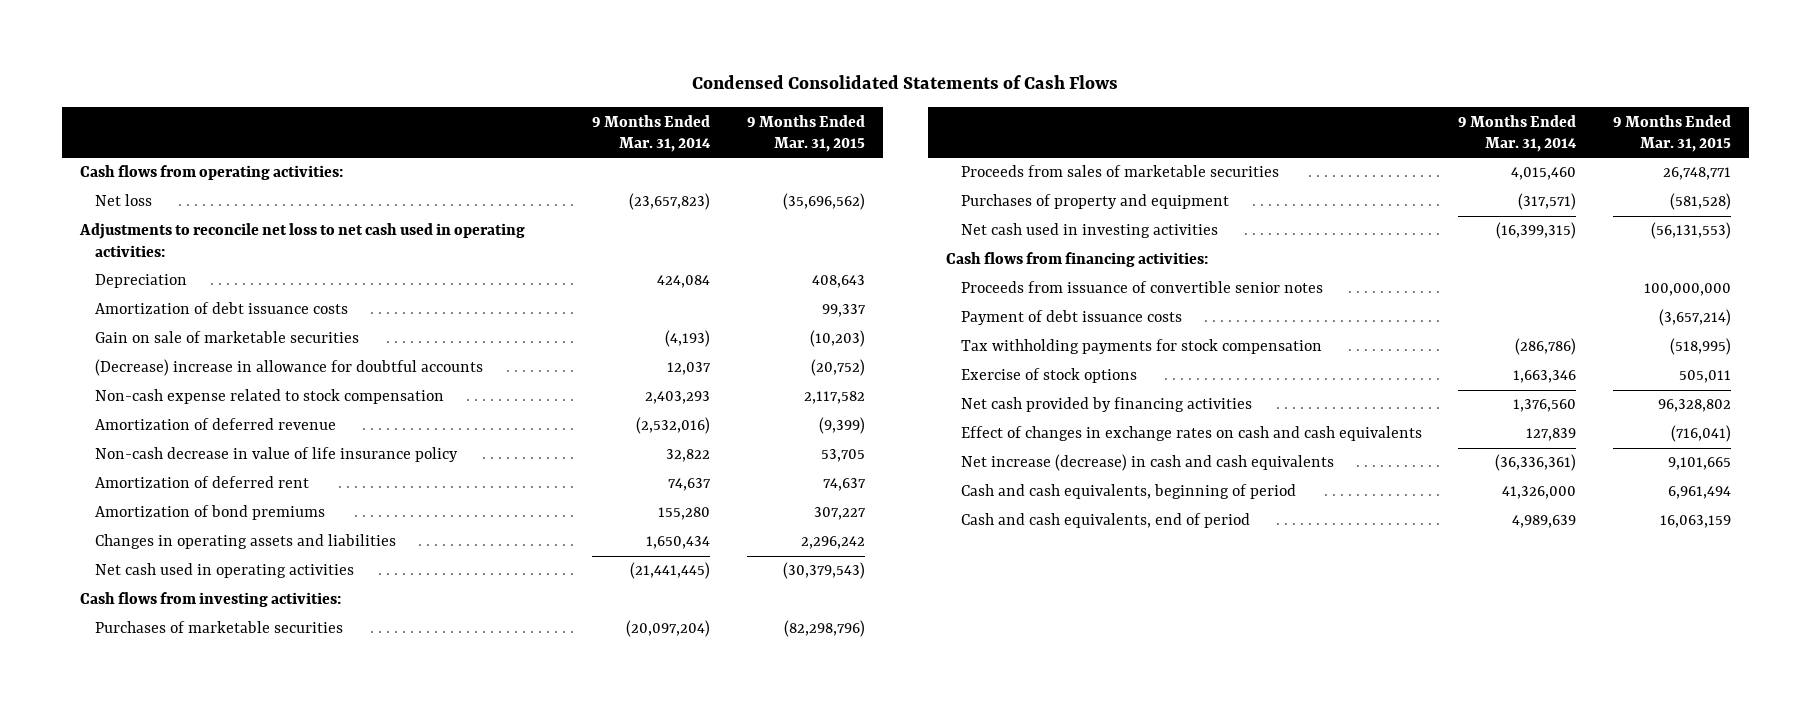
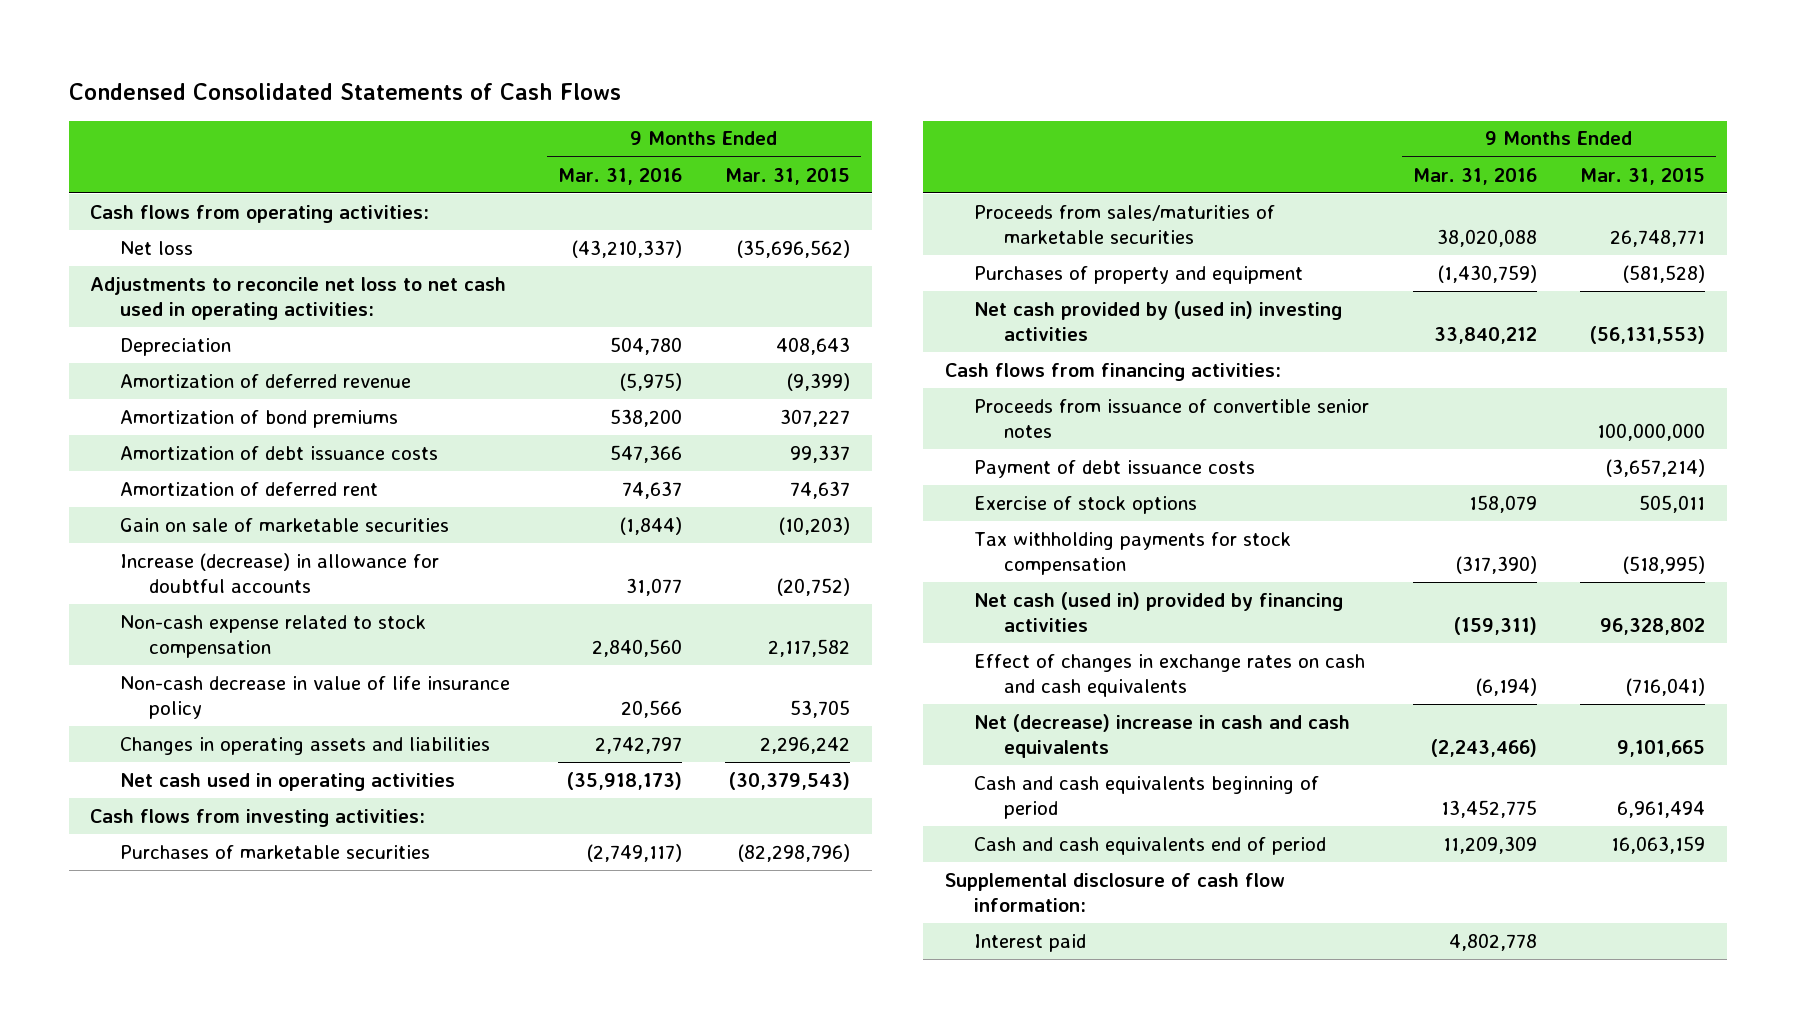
[592,114,712,153] 9 Months Ended Mar. 31, 2014 -> none
none -> [558,167,683,185] Mar. 31, 2016
[95,418,337,431] Amortization of deferred revenue -> [119,373,411,388] Amortization of deferred revenue
[95,505,326,521] Amortization of bond premiums -> [119,409,398,428] Amortization of bond premiums
[95,476,310,489] Amortization of deferred rent -> [119,481,378,496] Amortization of deferred rent
[95,359,484,377] (Decrease) increase in allowance for doubtful accounts -> [119,552,439,593] Increase (decrease) in allowance for doubtful accounts
[961,165,1280,178] Proceeds from sales of marketable securities -> [974,204,1276,244] Proceeds from sales/maturities of marketable securities
[961,223,1219,239] Net cash used in investing activities -> [974,300,1343,341] Net cash provided by (used in) investing activities
[961,339,1323,355] Tax withholding payments for stock compensation -> [974,531,1292,575] Tax withholding payments for stock compensation
[961,397,1253,413] Net cash provided by financing activities -> [974,591,1344,632] Net cash (used in) provided by financing activities
[961,454,1335,472] Net increase (decrease) in cash and cash equivalents -> [974,713,1351,758] Net (decrease) increase in cash and cash equivalents
[961,484,1297,500] Cash and cash equivalents, beginning of period -> [974,775,1320,819] Cash and cash equivalents beginning of period
[961,513,1251,529] Cash and cash equivalents, end of period -> [974,836,1327,855] Cash and cash equivalents end of period
none -> [944,872,1285,912] Supplemental disclosure of cash flow information:
none -> [974,933,1087,952] Interest paid

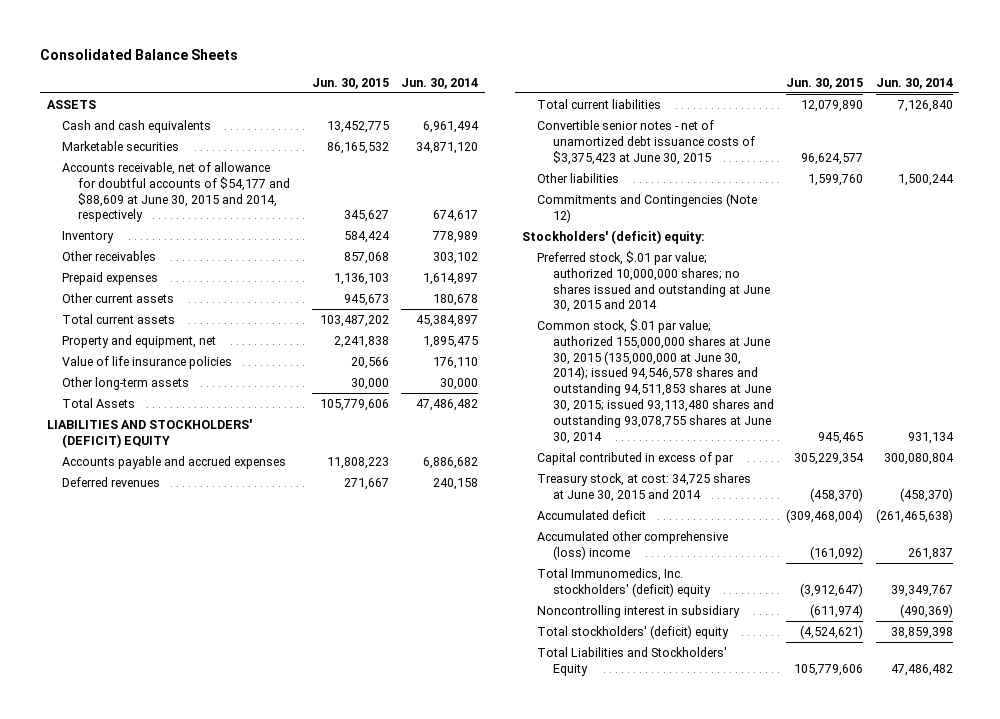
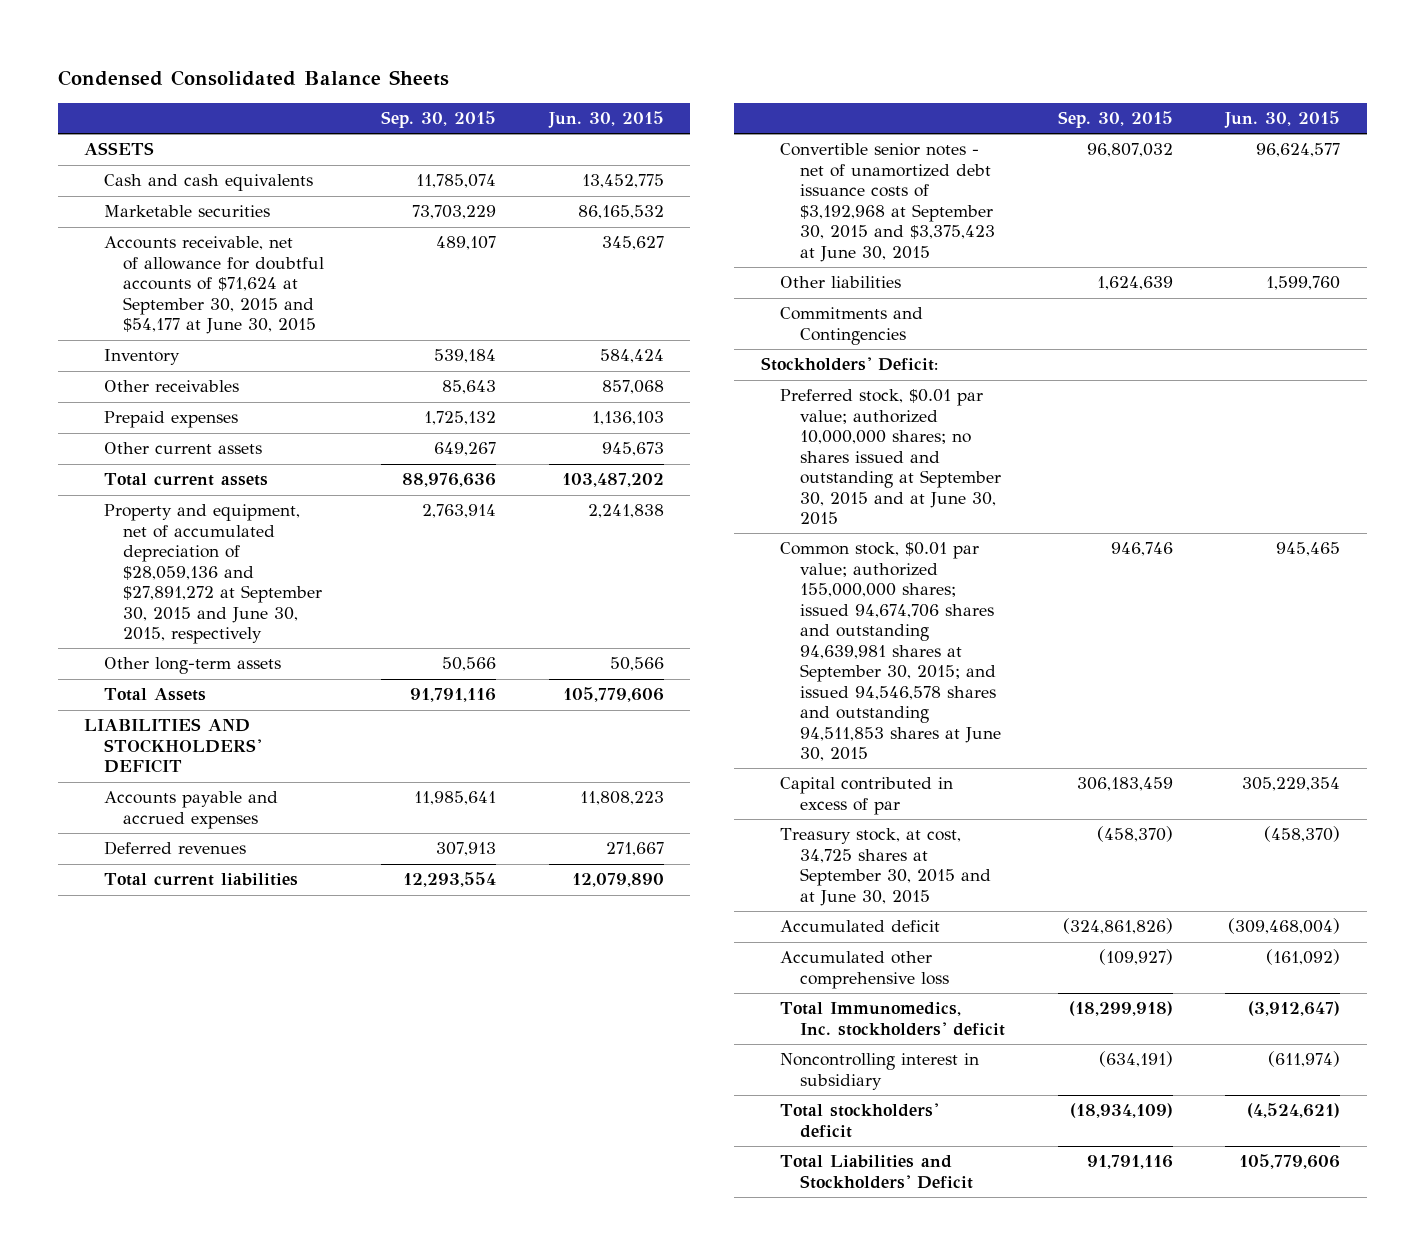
[40,48,239,60] Consolidated Balance Sheets -> [57,70,449,87] Condensed Consolidated Balance Sheets
[401,77,479,89] Jun. 30, 2014 -> none
none -> [381,111,497,129] Sep. 30, 2015
[62,161,290,223] Accounts receivable, net of allowance for doubtful accounts of $54,177 and $88,609 at June 30, 2015 and 2014, respectively -> [103,236,325,335] Accounts receivable, net of allowance for doubtful accounts of $71,624 at September 30, 2015 and $54,177 at June 30, 2015
[62,355,233,369] Value of life insurance policies -> none
[62,334,217,348] Property and equipment, net -> [103,504,323,645] Property and equipment, net of accumulated depreciation of $28,059,136 and $27,891,272 at September 30, 2015 and June 30, 2015, respectively
[350,377,389,390] 30,000 -> [609,657,664,672] 50,566
[46,418,252,448] LIABILITIES AND STOCKHOLDERS' (DEFICIT) EQUITY -> [84,718,261,774] LIABILITIES AND STOCKHOLDERS' DEFICIT
[537,119,755,165] Convertible senior notes - net of unamortized debt issuance costs of $3,375,423 at June 30, 2015 -> [780,143,996,262] Convertible senior notes - net of unamortized debt issuance costs of $3,192,968 at September 30, 2015 and $3,375,423 at June 30, 2015
[537,192,758,223] Commitments and Contingencies (Note 12) -> [780,307,924,345] Commitments and Contingencies
[521,229,705,244] Stockholders' (deficit) equity: -> [760,357,938,372] Stockholders' Deficit:
[537,250,770,313] Preferred stock, $.01 par value; authorized 10,000,000 shares; no shares issued and outstanding at June 30, 2015 and 2014 -> [780,389,1002,526] Preferred stock, $0.01 par value; authorized 10,000,000 shares; no shares issued and outstanding at September 30, 2015 and at June 30, 2015
[537,318,774,445] Common stock, $.01 par value; authorized 155,000,000 shares at June 30, 2015 (135,000,000 at June 30, 2014); issued 94,546,578 shares and outstanding 94,511,853 shares at June 30, 2015; issued 93,113,480 shares and outstanding 93,078,755 shares at June 30, 2014 -> [780,542,1002,762] Common stock, $0.01 par value; authorized 155,000,000 shares; issued 94,674,706 shares and outstanding 94,639,981 shares at September 30, 2015; and issued 94,546,578 shares and outstanding 94,511,853 shares at June 30, 2015
[537,472,752,502] Treasury stock, at cost: 34,725 shares at June 30, 2015 and 2014 -> [780,828,992,906] Treasury stock, at cost, 34,725 shares at September 30, 2015 and at June 30, 2015
[537,530,729,560] Accumulated other comprehensive (loss) income -> [780,951,950,989] Accumulated other comprehensive loss
[537,567,711,597] Total Immunomedics, Inc. stockholders' (deficit) equity -> [780,1002,1006,1036] Total Immunomedics, Inc. stockholders' deficit
[537,624,730,639] Total stockholders' (deficit) equity -> [780,1103,939,1138] Total stockholders' deficit
[537,646,728,676] Total Liabilities and Stockholders' Equity -> [780,1155,974,1189] Total Liabilities and Stockholders' Deficit

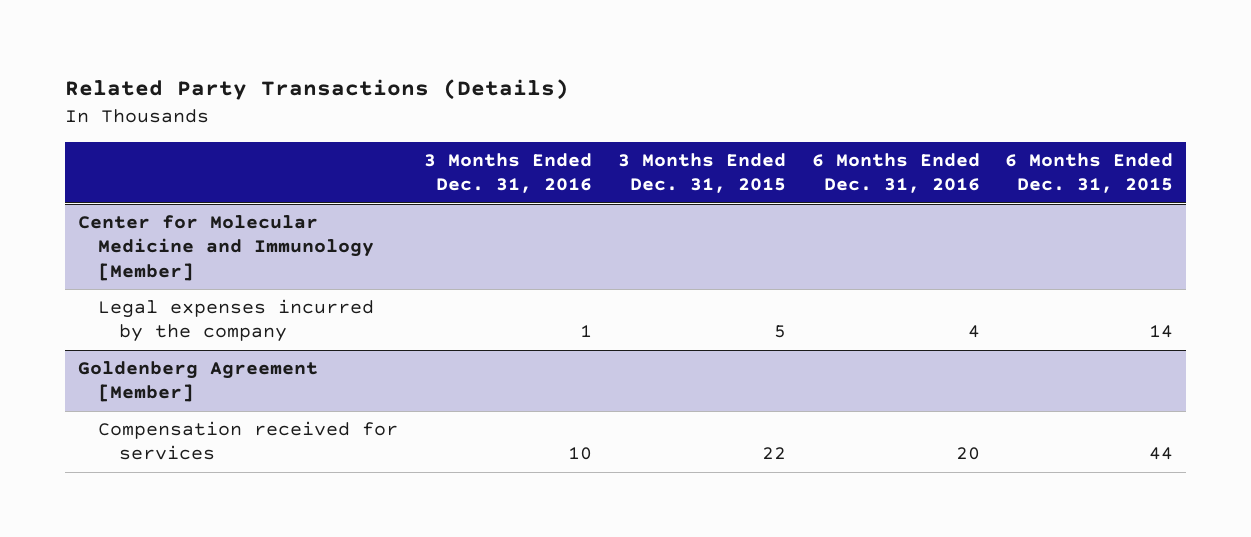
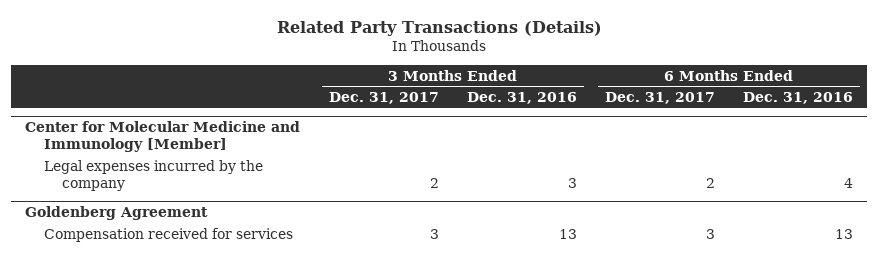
[617,152,786,194] 3 Months Ended Dec. 31, 2015 -> none
[1005,152,1174,194] 6 Months Ended Dec. 31, 2015 -> none
none -> [328,91,439,104] Dec. 31, 2017
none -> [604,91,715,104] Dec. 31, 2017
[580,325,593,338] 1 -> [567,177,577,188] 3
[77,361,318,403] Goldenberg Agreement [Member] -> [25,206,209,221] Goldenberg Agreement
[568,447,593,461] 10 -> [558,228,577,239] 13
[955,447,980,461] 20 -> [835,228,854,239] 13

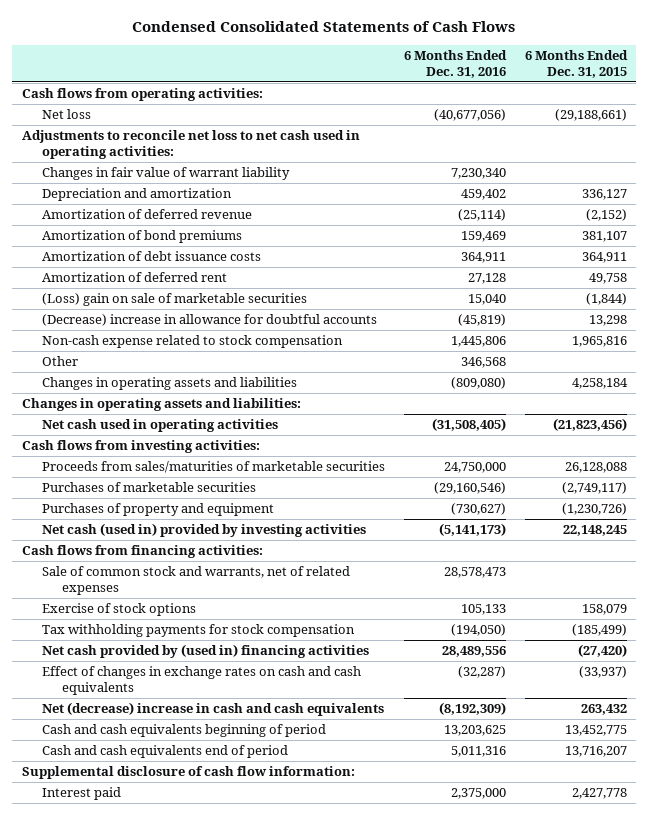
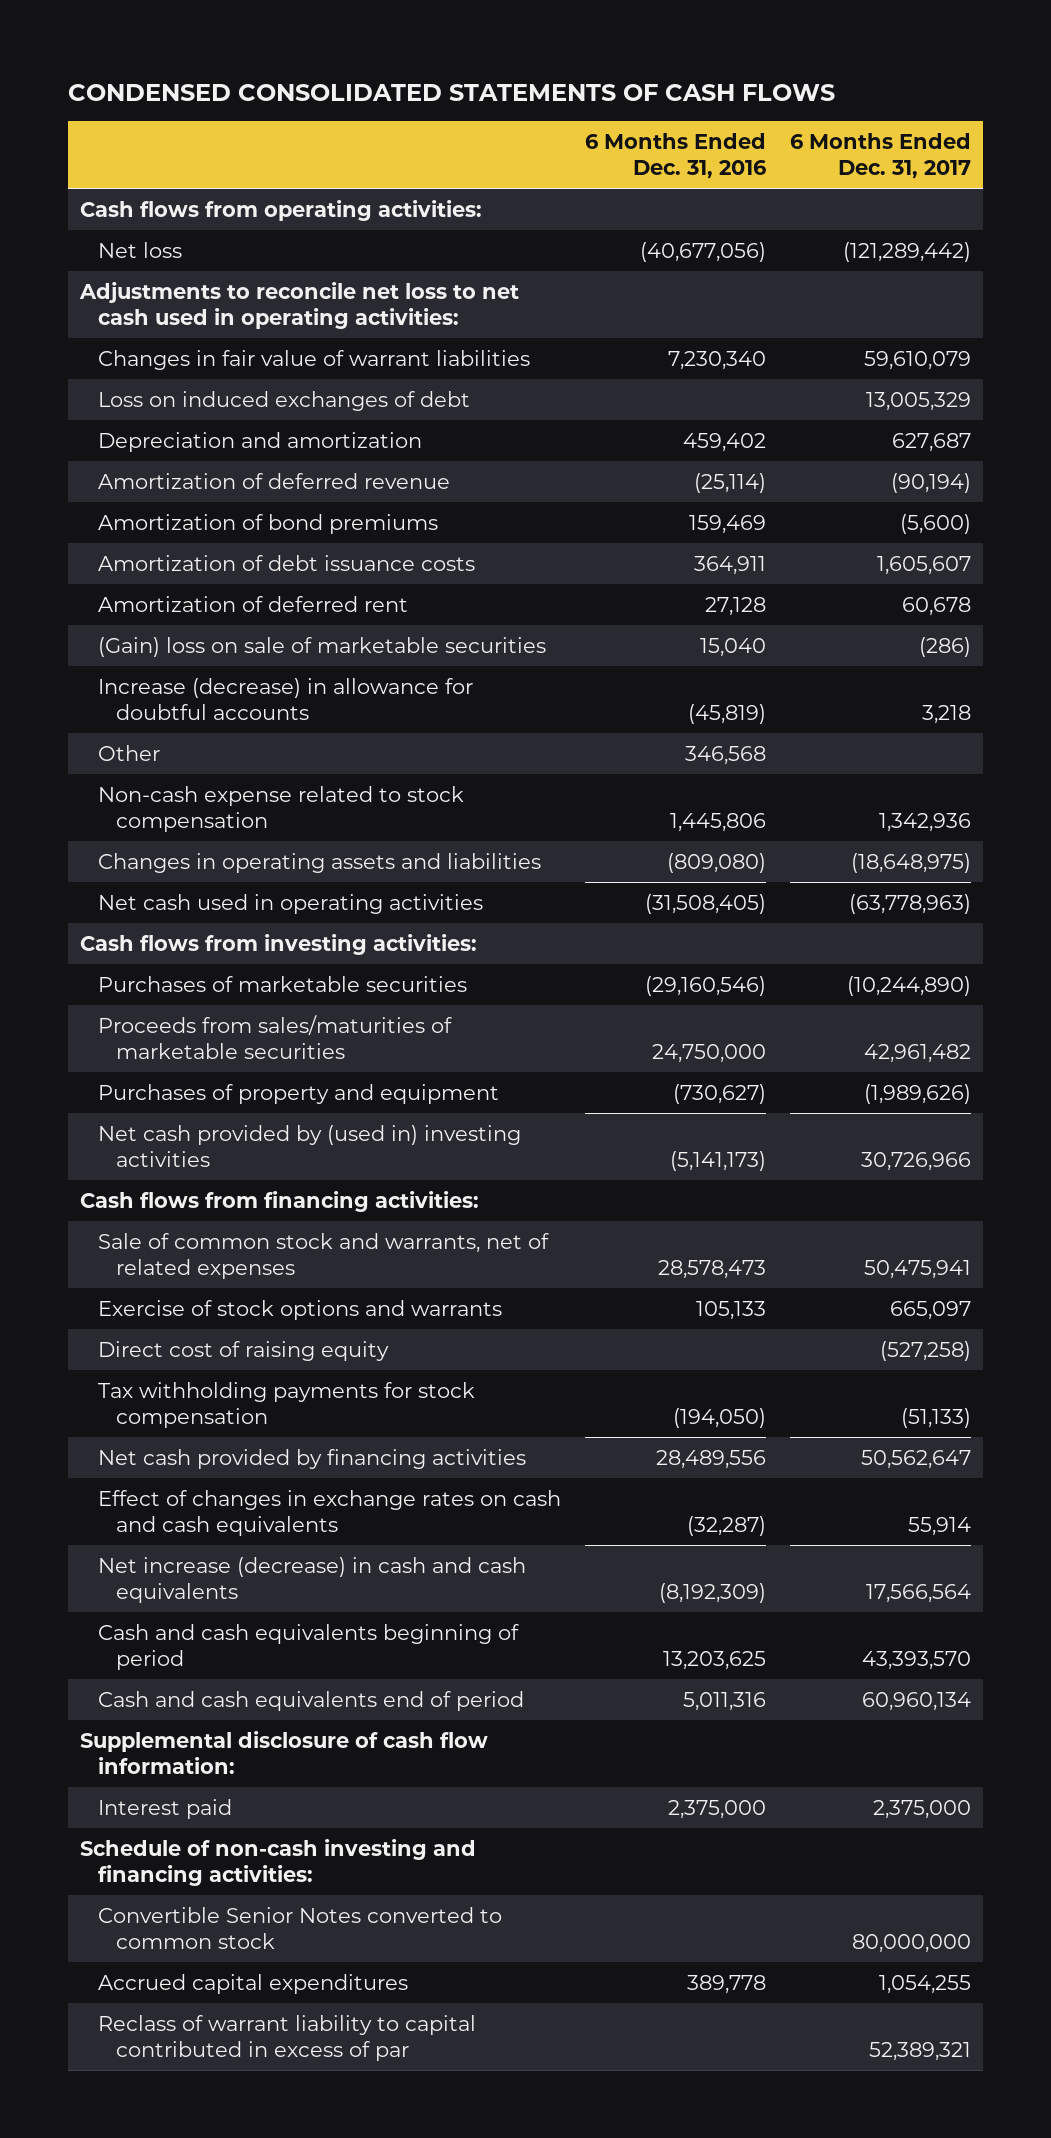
[132,21,516,33] Condensed Consolidated Statements of Cash Flows -> [68,83,836,101] CONDENSED CONSOLIDATED STATEMENTS OF CASH FLOWS
[524,50,628,79] 6 Months Ended Dec. 31, 2015 -> none
none -> [790,132,972,180] 6 Months Ended Dec. 31, 2017
[41,167,290,181] Changes in fair value of warrant liability -> [98,349,531,370] Changes in fair value of warrant liabilities
none -> [98,390,471,411] Loss on induced exchanges of debt
[41,293,307,307] (Loss) gain on sale of marketable securities -> [98,636,547,657] (Gain) loss on sale of marketable securities
[41,314,377,327] (Decrease) increase in allowance for doubtful accounts -> [98,677,474,720] Increase (decrease) in allowance for doubtful accounts
[41,335,343,349] Non-cash expense related to stock compensation -> [98,785,465,832] Non-cash expense related to stock compensation
[21,398,301,412] Changes in operating assets and liabilities: -> none
[41,461,385,474] Proceeds from sales/maturities of marketable securities -> [98,1014,453,1059] Proceeds from sales/maturities of marketable securities
[41,523,366,538] Net cash (used in) provided by investing activities -> [98,1124,522,1167] Net cash provided by (used in) investing activities
[41,603,196,617] Exercise of stock options -> [98,1299,503,1320] Exercise of stock options and warrants
none -> [98,1340,390,1361] Direct cost of raising equity
[41,644,369,659] Net cash provided by (used in) financing activities -> [98,1448,527,1469] Net cash provided by financing activities
[41,702,384,717] Net (decrease) increase in cash and cash equivalents -> [98,1556,527,1603] Net increase (decrease) in cash and cash equivalents
none -> [80,1838,477,1886] Schedule of non-cash investing and financing activities:
none -> [98,1906,503,1949] Convertible Senior Notes converted to common stock
none -> [98,1973,409,1994] Accrued capital expenditures
none -> [98,2014,477,2061] Reclass of warrant liability to capital contributed in excess of par

